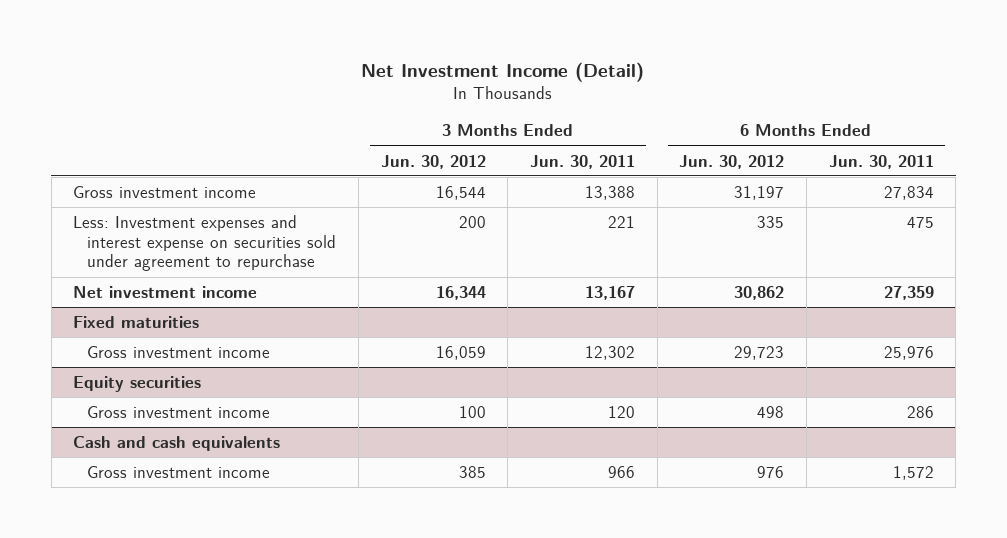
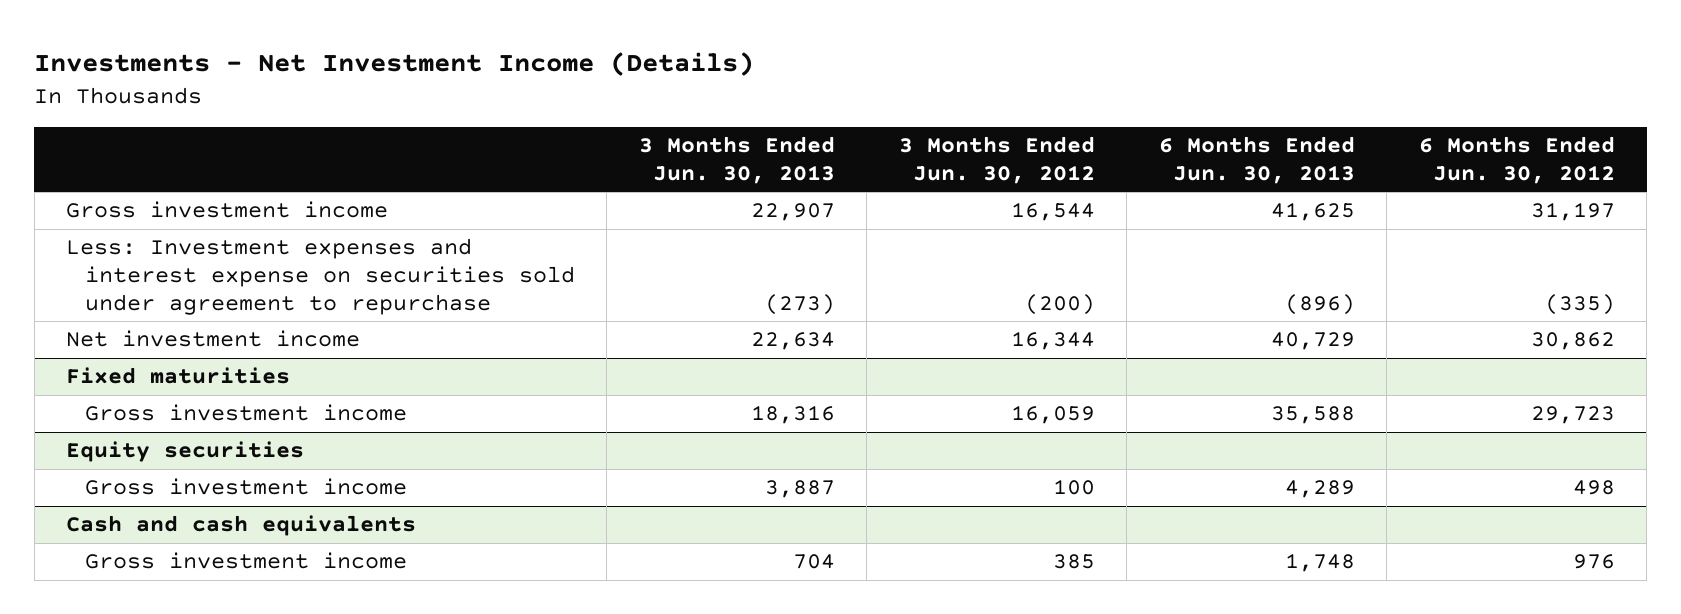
[361,61,645,82] Net Investment Income (Detail) -> [34,52,755,77] Investments - Net Investment Income (Details)
[529,154,635,169] Jun. 30, 2011 -> none
[828,154,934,169] Jun. 30, 2011 -> none
none -> [638,136,835,184] 3 Months Ended Jun. 30, 2013
none -> [1158,136,1355,184] 6 Months Ended Jun. 30, 2013
[458,215,486,228] 200 -> [1024,294,1095,316] (200)
[757,215,785,228] 335 -> [1544,294,1615,316] (335)

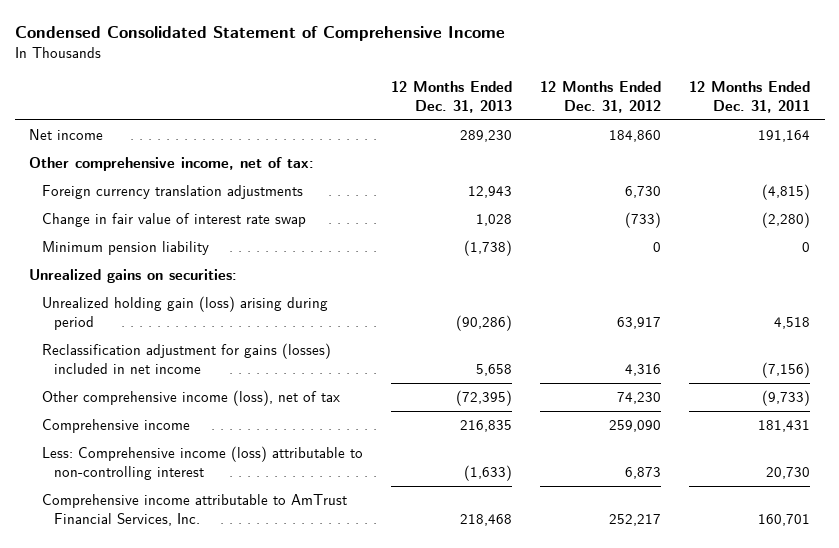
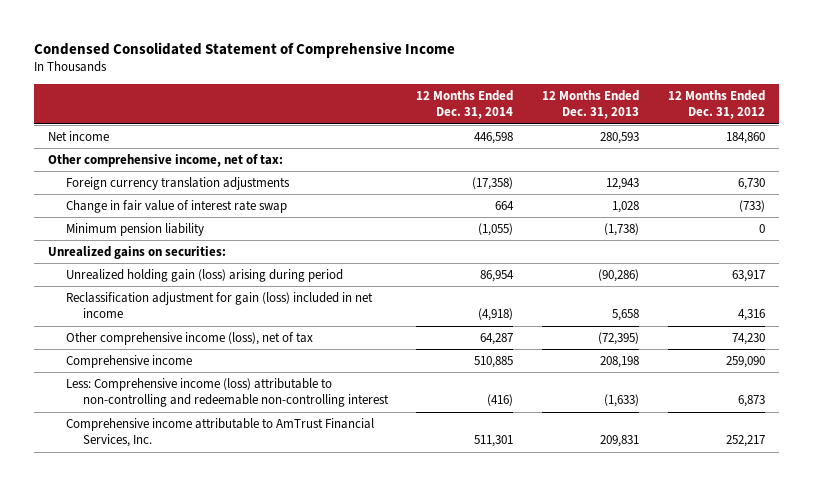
[689,81,811,114] 12 Months Ended Dec. 31, 2011 -> none
none -> [416,89,514,120] 12 Months Ended Dec. 31, 2014
[459,130,512,143] 289,230 -> [600,131,640,144] 280,593
[41,343,331,375] Reclassification adjustment for gains (losses) included in net income -> [65,291,373,319] Reclassification adjustment for gain (loss) included in net income
[459,420,512,433] 216,835 -> [600,355,640,368] 208,198
[41,446,363,481] Less: Comprehensive income (loss) attributable to non-controlling interest -> [65,377,389,408] Less: Comprehensive income (loss) attributable to non-controlling and redeemable non-controlling interest
[459,514,512,527] 218,468 -> [600,435,640,448] 209,831

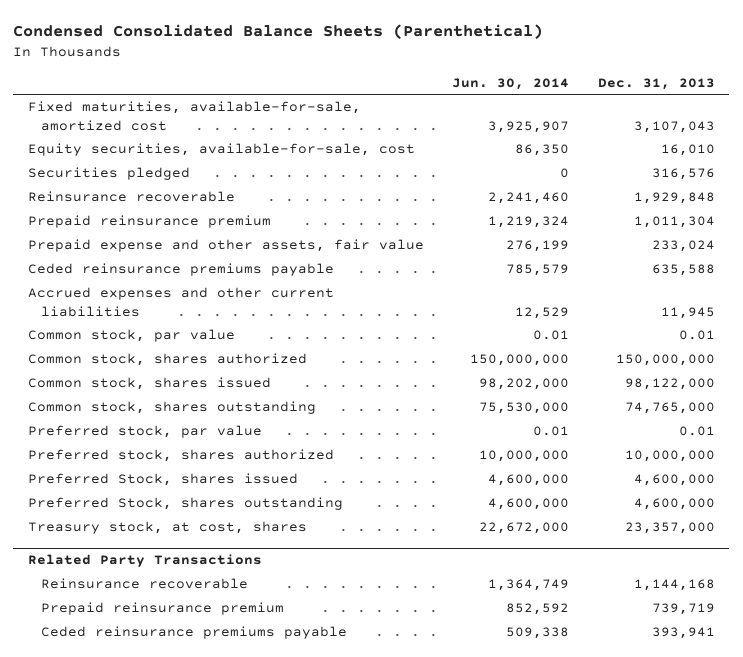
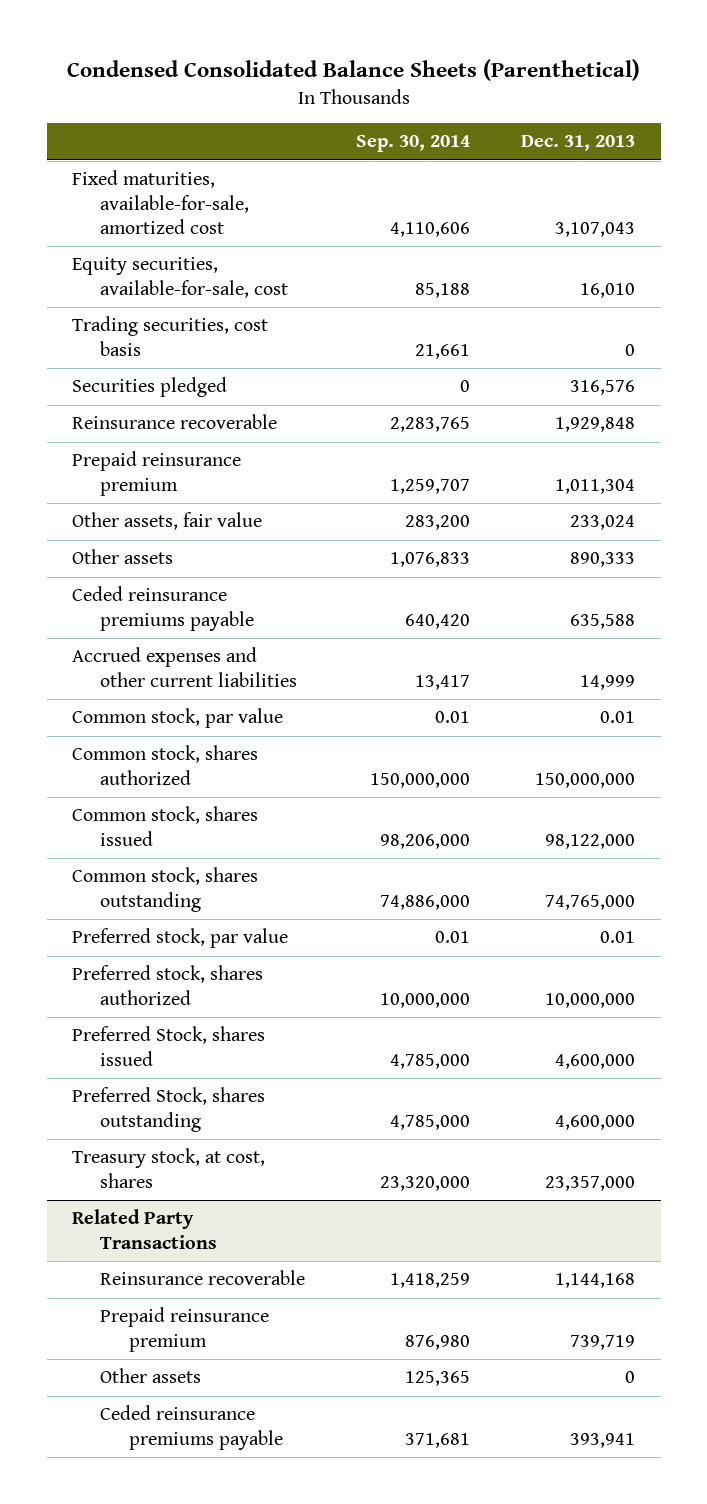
[452,77,570,90] Jun. 30, 2014 -> none
none -> [356,135,471,153] Sep. 30, 2014
none -> [72,316,269,356] Trading securities, cost basis
[27,239,424,253] Prepaid expense and other assets, fair value -> [72,512,263,531] Other assets, fair value
none -> [72,549,174,565] Other assets
[661,306,716,319] 11,945 -> [580,674,636,690] 14,999
none -> [100,1368,202,1384] Other assets

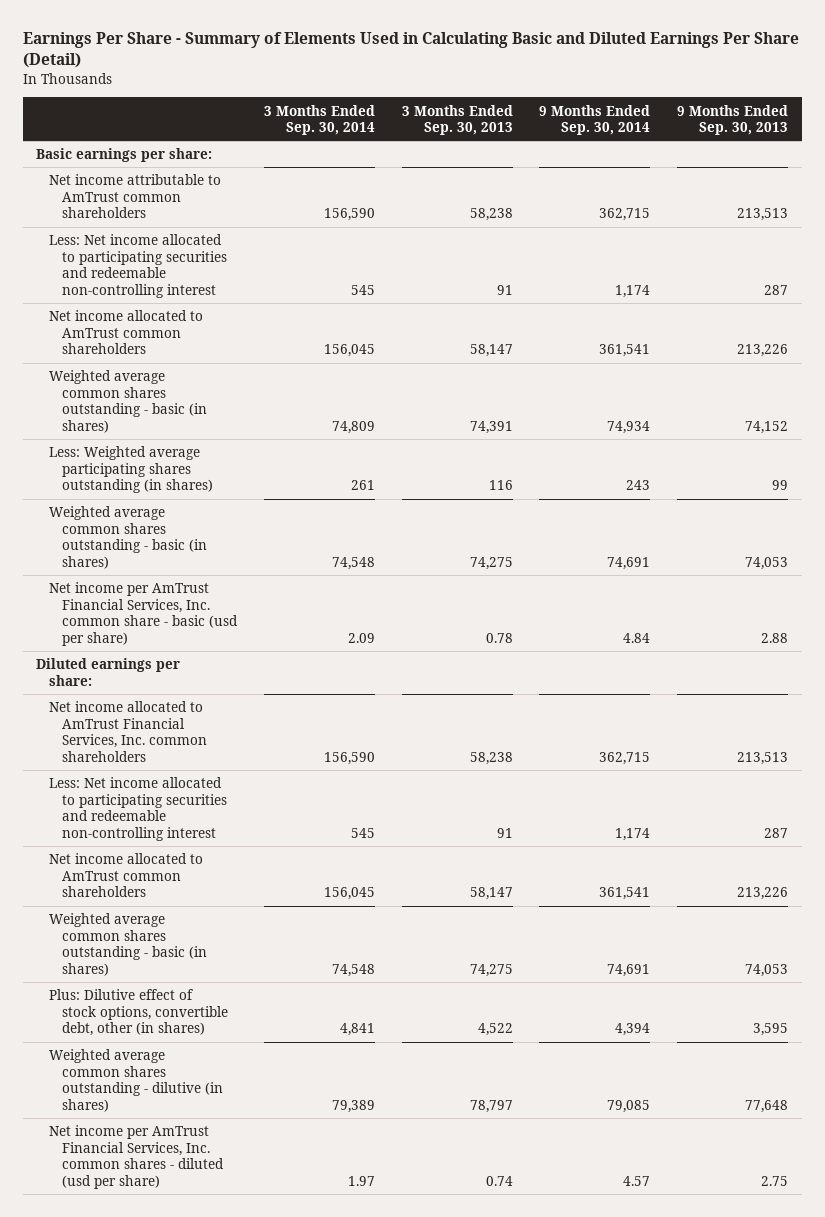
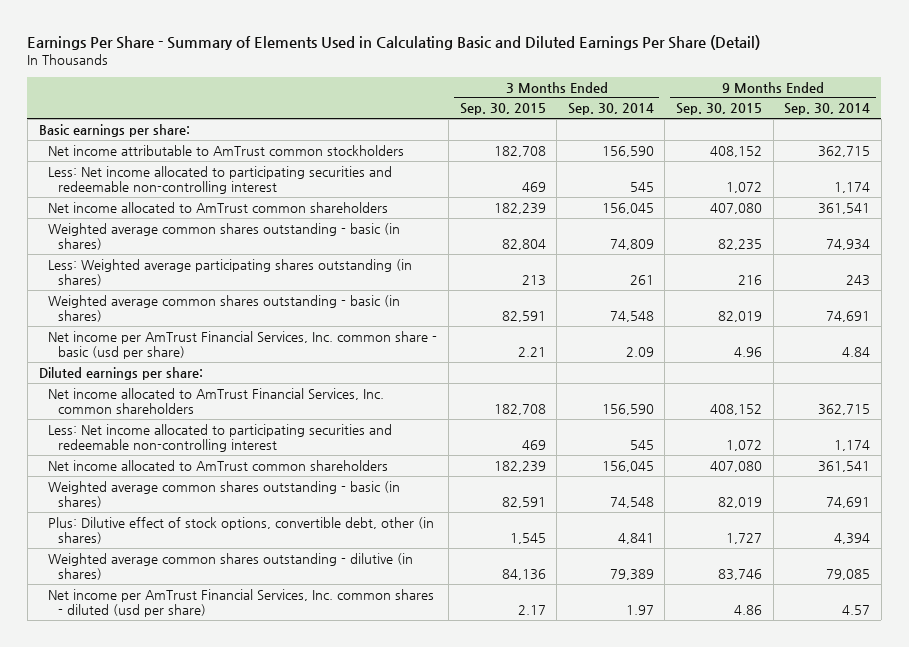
[401,104,513,136] 3 Months Ended Sep. 30, 2013 -> none
[677,104,789,136] 9 Months Ended Sep. 30, 2013 -> none
none -> [459,103,546,116] Sep. 30, 2015
none -> [675,103,762,116] Sep. 30, 2015
[49,174,222,219] Net income attributable to AmTrust common shareholders -> [48,144,405,156] Net income attributable to AmTrust common stockholders

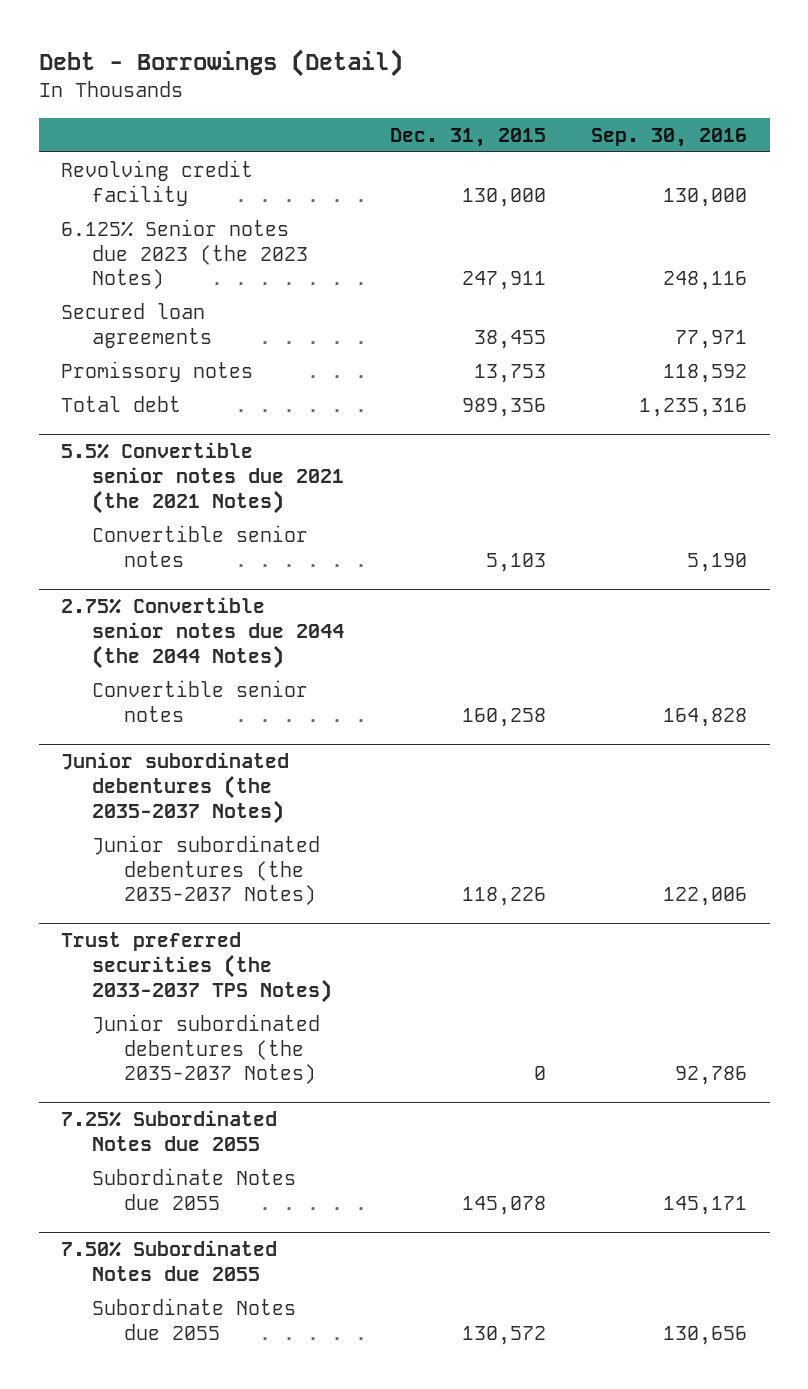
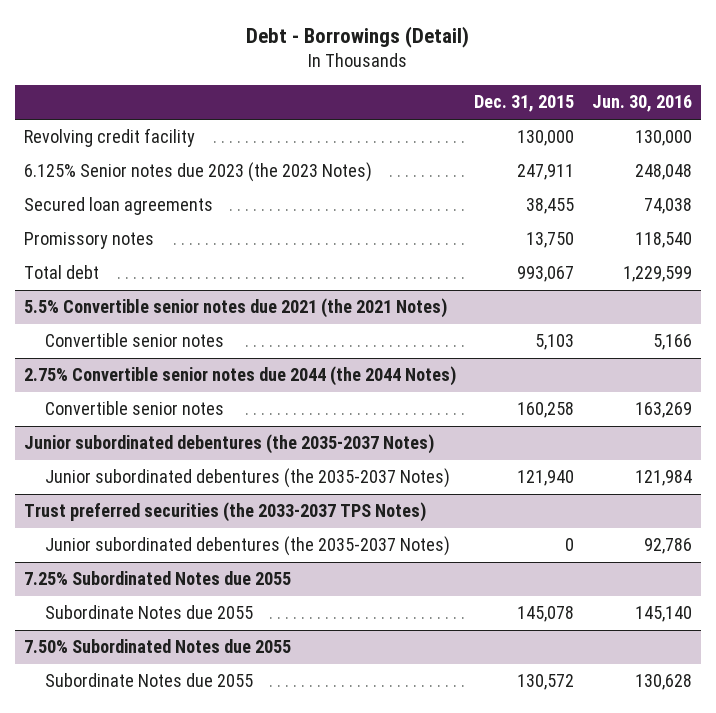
[590,127,747,147] Sep. 30, 2016 -> none
none -> [591,95,692,113] Jun. 30, 2016
[473,364,546,384] 13,753 -> [525,232,574,249] 13,750
[461,398,546,418] 989,356 -> [516,266,574,283] 993,067
[461,887,546,907] 118,226 -> [516,470,574,487] 121,940

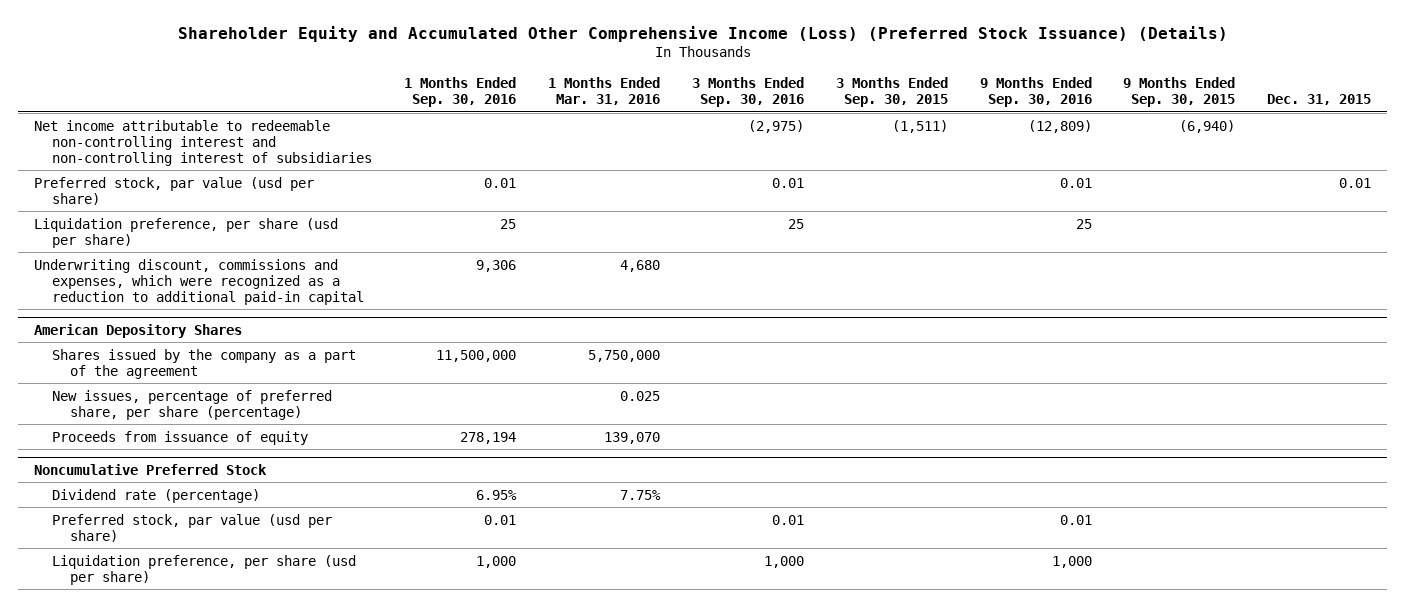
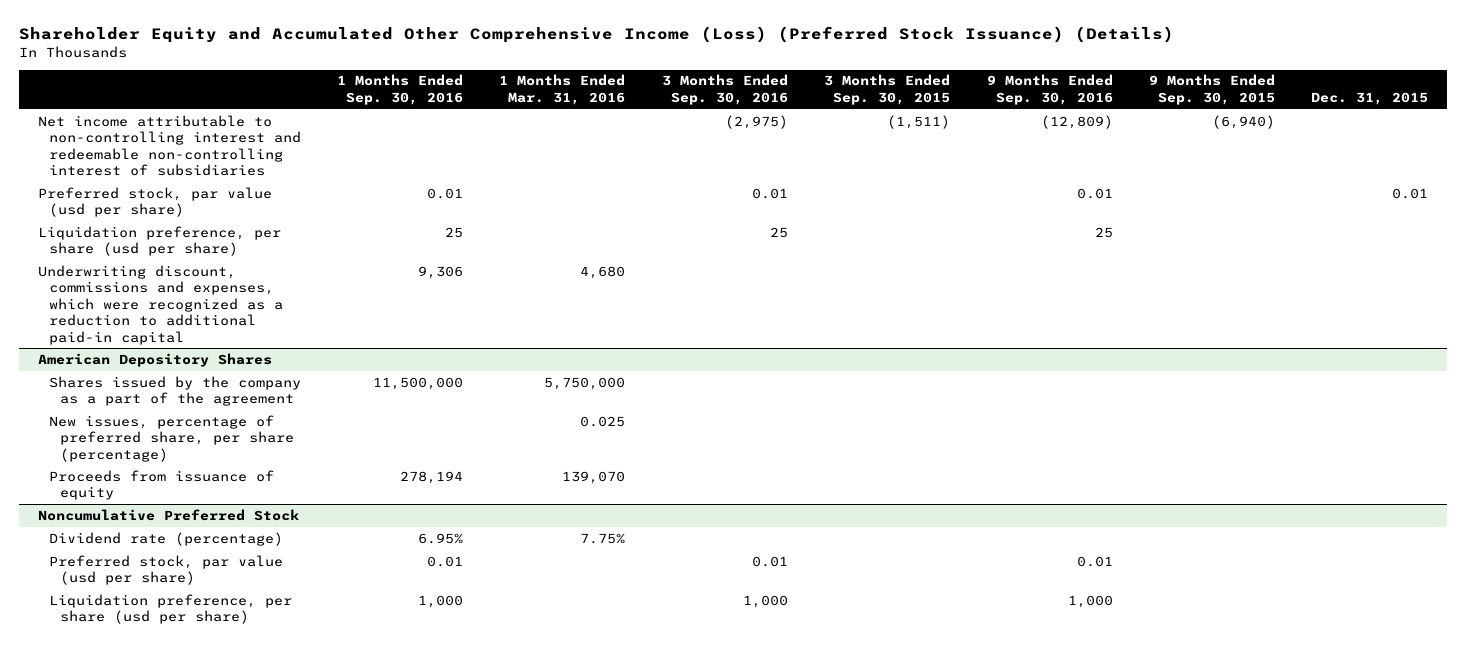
[33,119,372,166] Net income attributable to redeemable non-controlling interest and non-controlling interest of subsidiaries -> [37,114,301,177] Net income attributable to non-controlling interest and redeemable non-controlling interest of subsidiaries

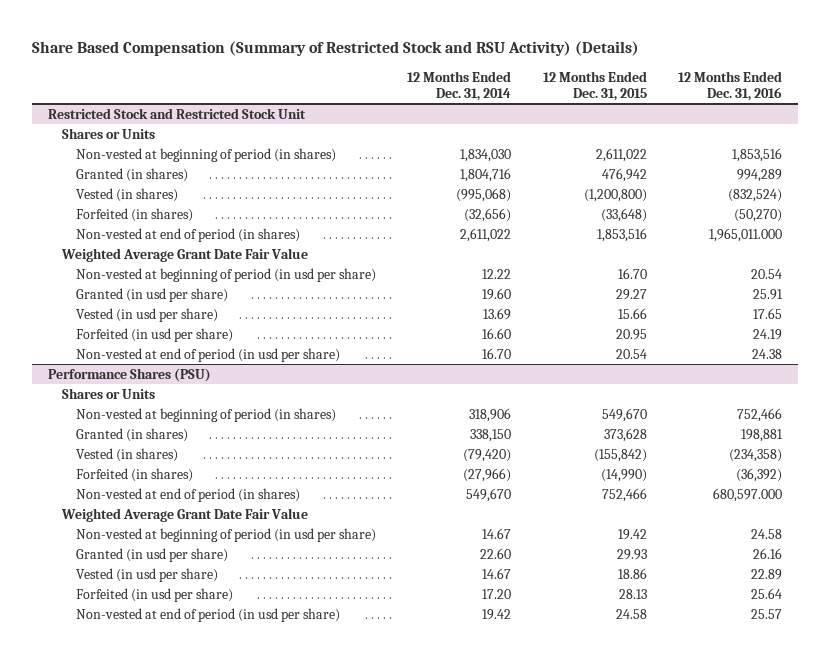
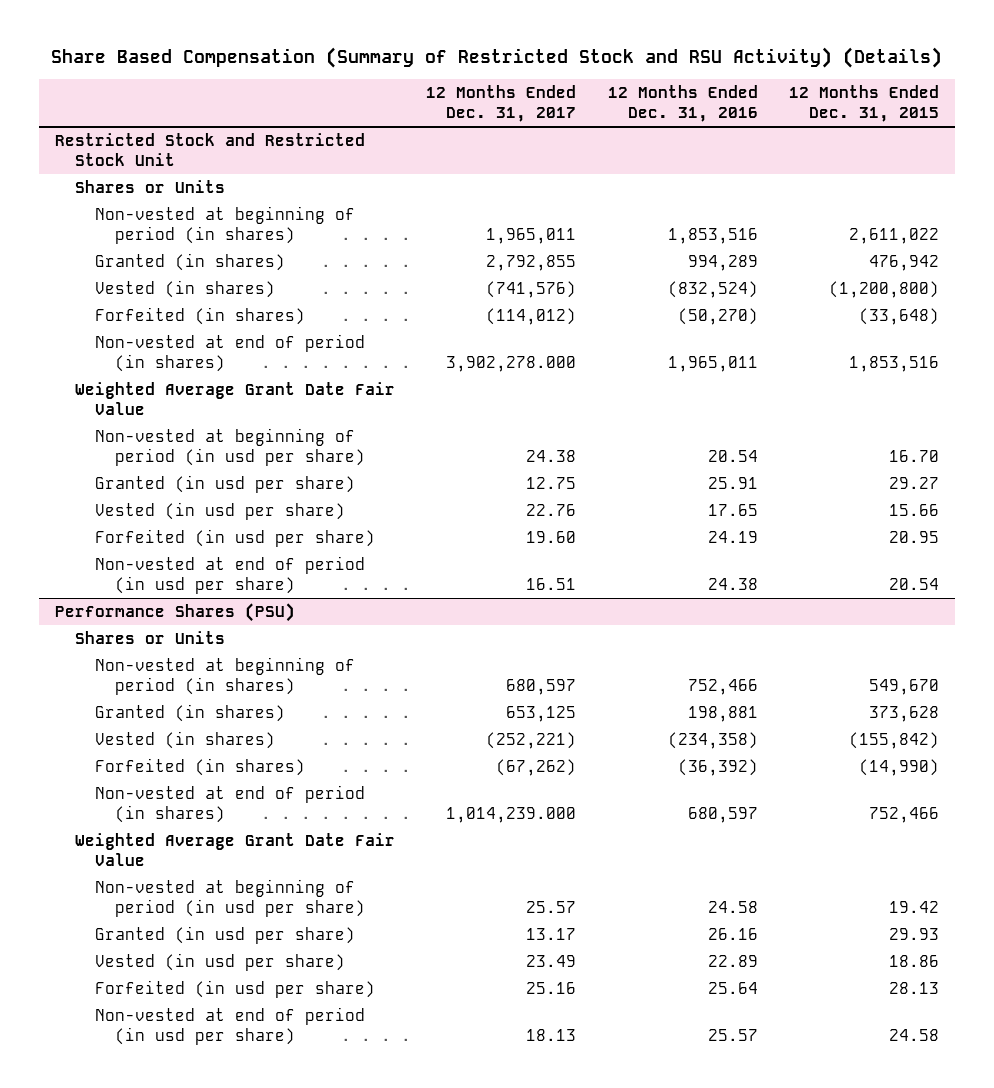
[407,70,512,102] 12 Months Ended Dec. 31, 2014 -> none
none -> [426,85,577,122] 12 Months Ended Dec. 31, 2017
[709,227,783,242] 1,965,011.000 -> [667,355,758,372] 1,965,011
[713,487,783,502] 680,597.000 -> [687,806,758,823] 680,597

